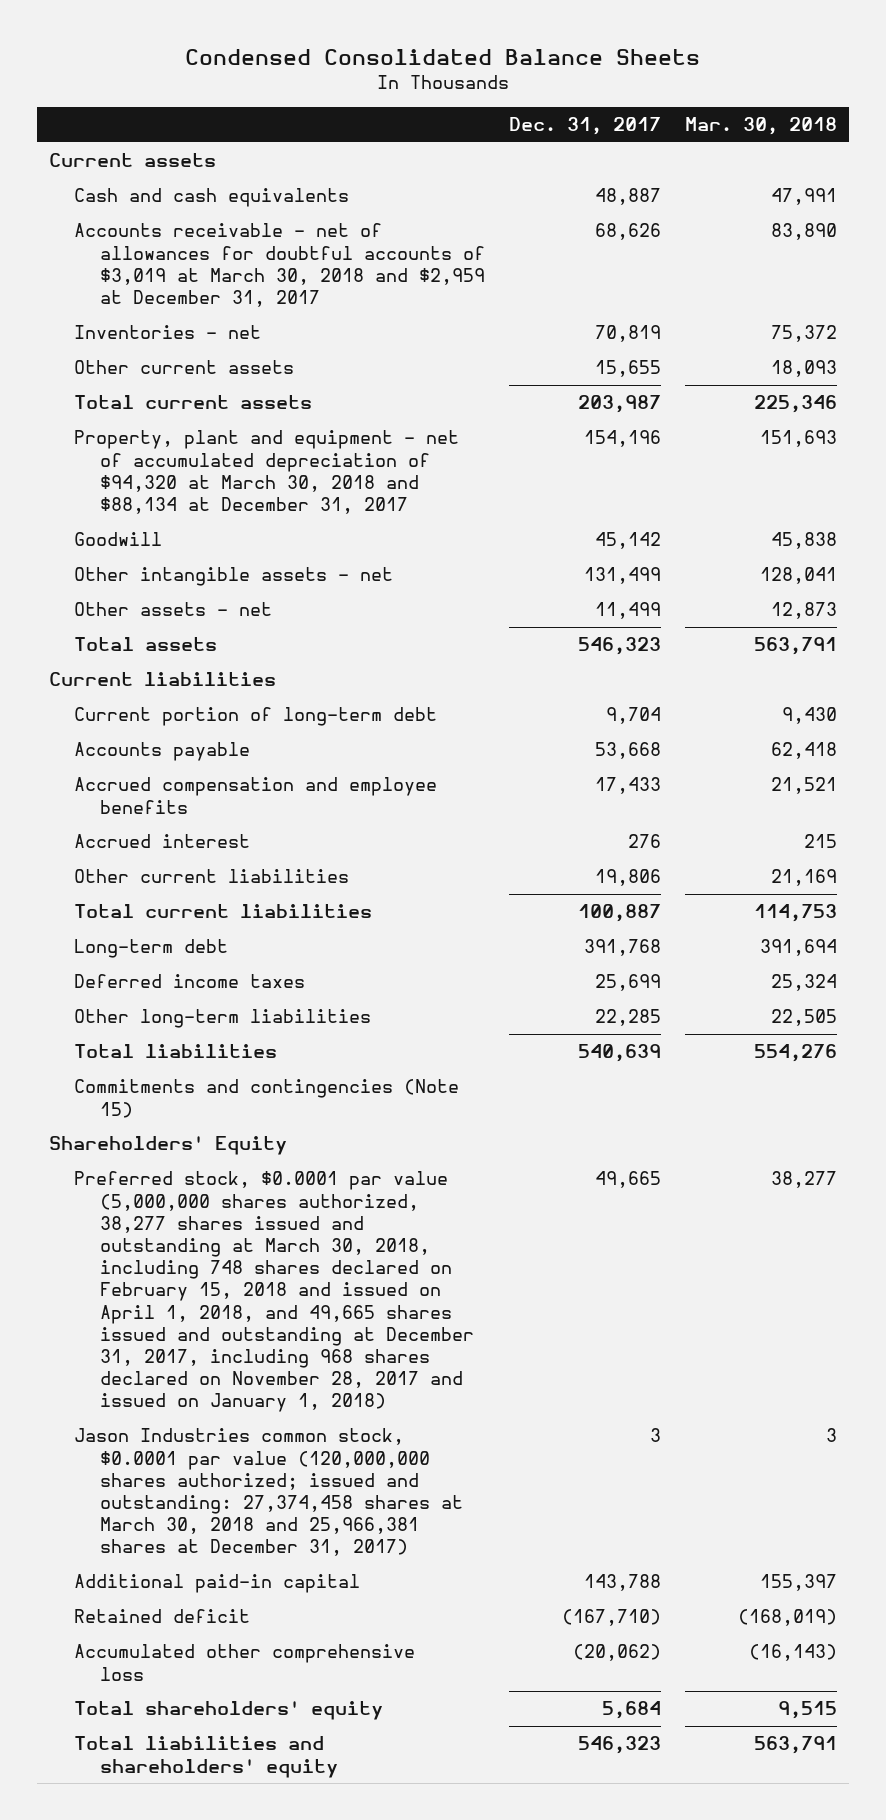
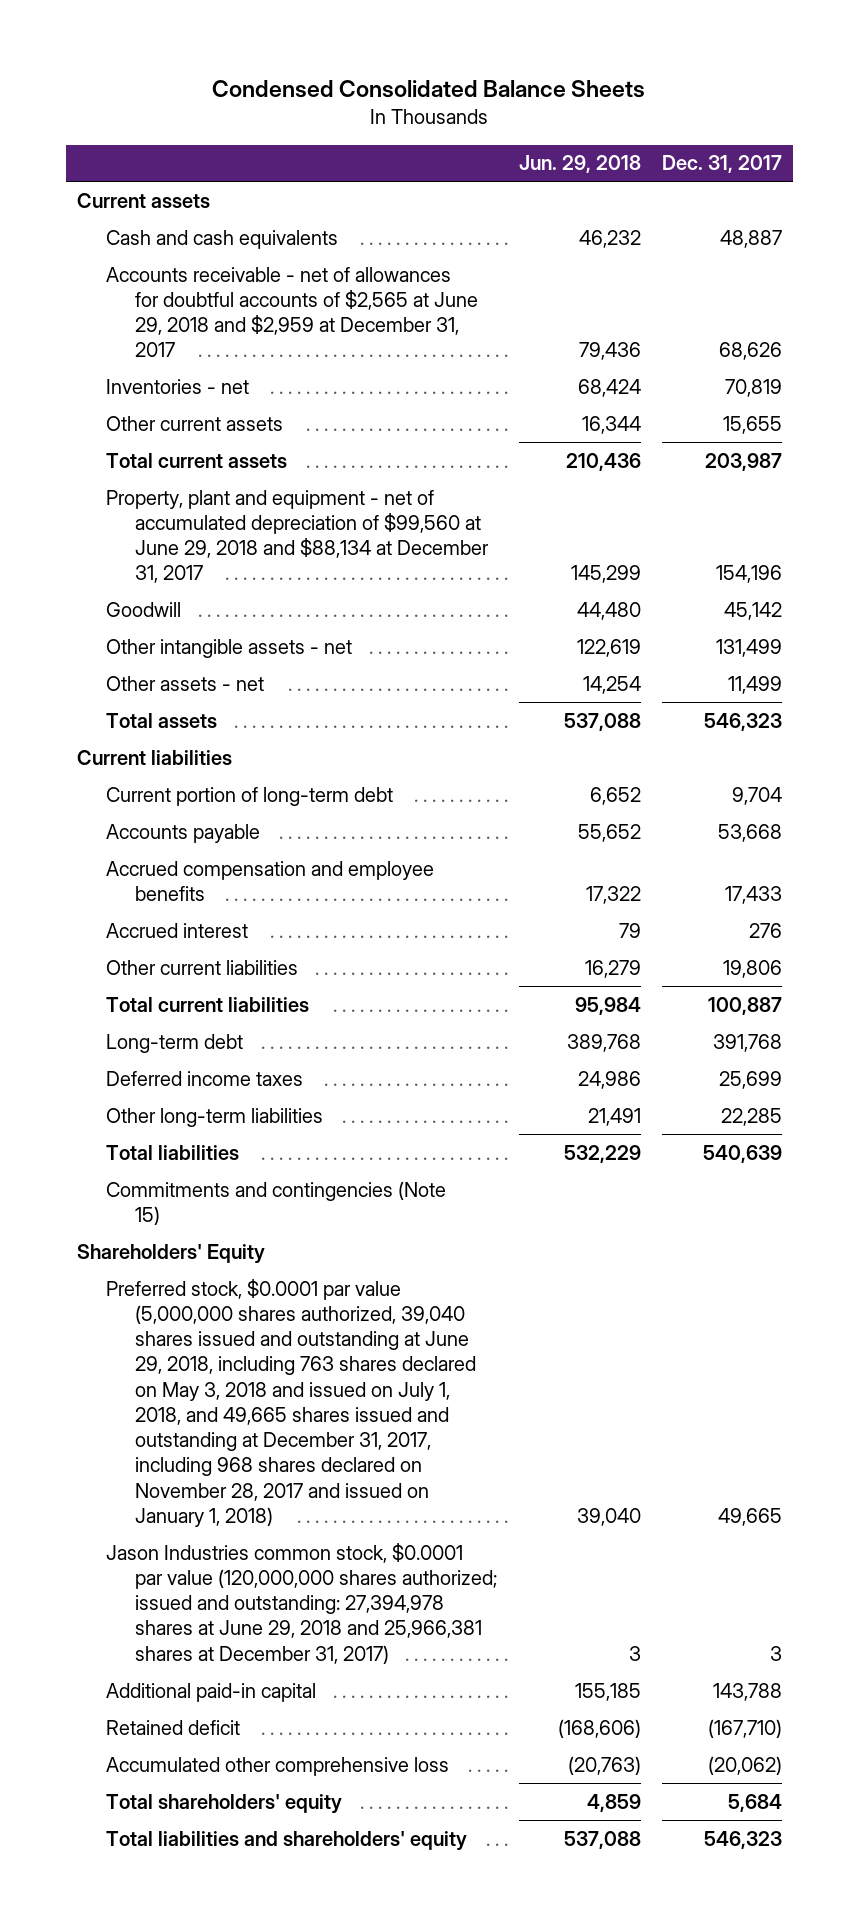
[684,117,837,136] Mar. 30, 2018 -> none
none -> [518,155,641,174] Jun. 29, 2018
[74,223,485,307] Accounts receivable - net of allowances for doubtful accounts of $3,019 at March 30, 2018 and $2,959 at December 31, 2017 -> [105,266,478,358] Accounts receivable - net of allowances for doubtful accounts of $2,565 at June 29, 2018 and $2,959 at December 31, 2017
[74,430,460,514] Property, plant and equipment - net of accumulated depreciation of $94,320 at March 30, 2018 and $88,134 at December 31, 2017 -> [105,489,489,584] Property, plant and equipment - net of accumulated depreciation of $99,560 at June 29, 2018 and $88,134 at December 31, 2017
[74,1171,474,1413] Preferred stock, $0.0001 par value (5,000,000 shares authorized, 38,277 shares issued and outstanding at March 30, 2018, including 748 shares declared on February 15, 2018 and issued on April 1, 2018, and 49,665 shares issued and outstanding at December 31, 2017, including 968 shares declared on November 28, 2017 and issued on January 1, 2018) -> [105,1278,476,1527] Preferred stock, $0.0001 par value (5,000,000 shares authorized, 39,040 shares issued and outstanding at June 29, 2018, including 763 shares declared on May 3, 2018 and issued on July 1, 2018, and 49,665 shares issued and outstanding at December 31, 2017, including 968 shares declared on November 28, 2017 and issued on January 1, 2018)
[74,1428,463,1557] Jason Industries common stock, $0.0001 par value (120,000,000 shares authorized; issued and outstanding: 27,374,458 shares at March 30, 2018 and 25,966,381 shares at December 31, 2017) -> [105,1542,497,1664] Jason Industries common stock, $0.0001 par value (120,000,000 shares authorized; issued and outstanding: 27,394,978 shares at June 29, 2018 and 25,966,381 shares at December 31, 2017)

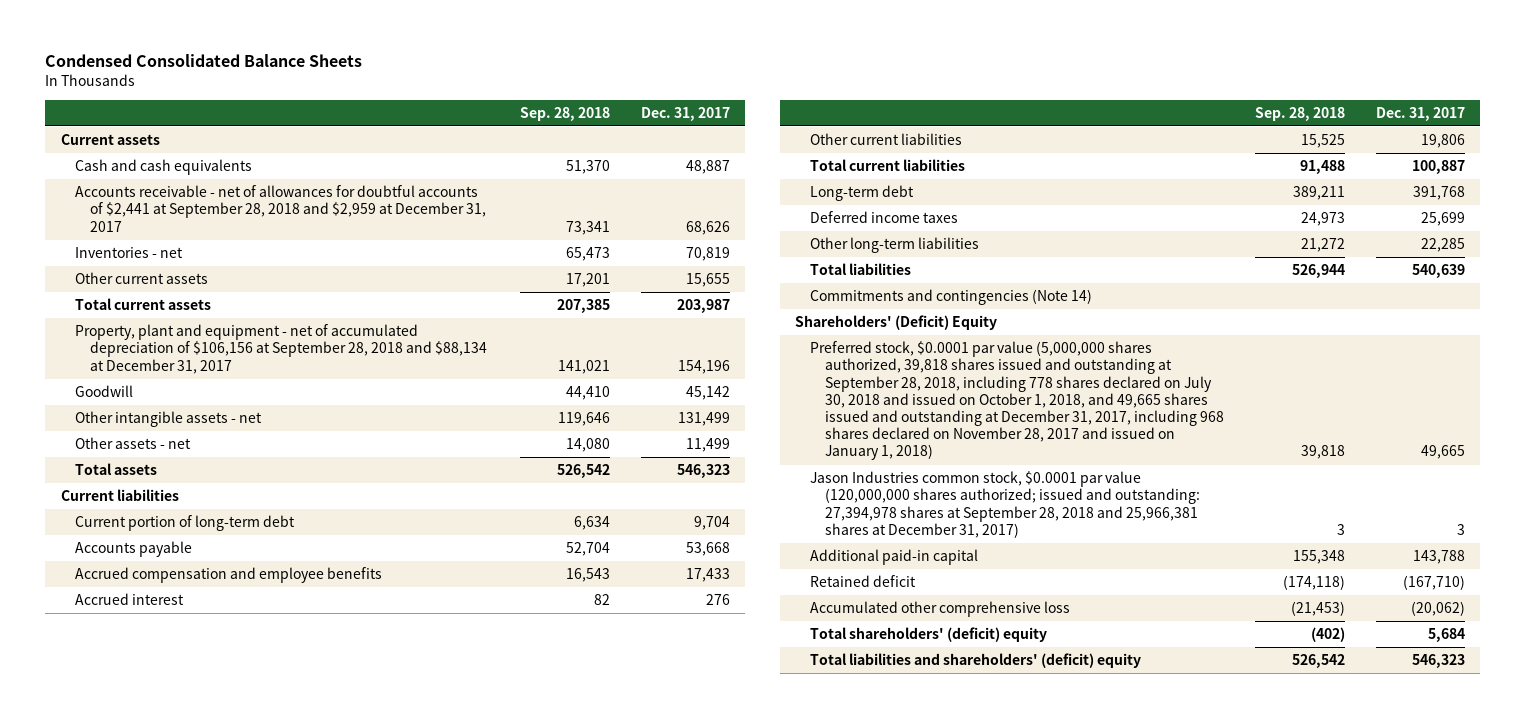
[518,155,641,174] Jun. 29, 2018 -> none
none -> [519,106,610,121] Sep. 28, 2018
[105,266,478,358] Accounts receivable - net of allowances for doubtful accounts of $2,565 at June 29, 2018 and $2,959 at December 31, 2017 -> [75,185,486,232] Accounts receivable - net of allowances for doubtful accounts of $2,441 at September 28, 2018 and $2,959 at December 31, 2017
[105,489,489,584] Property, plant and equipment - net of accumulated depreciation of $99,560 at June 29, 2018 and $88,134 at December 31, 2017 -> [75,324,487,374] Property, plant and equipment - net of accumulated depreciation of $106,156 at September 28, 2018 and $88,134 at December 31, 2017
[105,1180,446,1225] Commitments and contingencies (Note 15) -> [810,289,1093,306] Commitments and contingencies (Note 14)
[76,1243,265,1264] Shareholders' Equity -> [795,315,998,331] Shareholders' (Deficit) Equity
[105,1278,476,1527] Preferred stock, $0.0001 par value (5,000,000 shares authorized, 39,040 shares issued and outstanding at June 29, 2018, including 763 shares declared on May 3, 2018 and issued on July 1, 2018, and 49,665 shares issued and outstanding at December 31, 2017, including 968 shares declared on November 28, 2017 and issued on January 1, 2018) -> [810,341,1224,461] Preferred stock, $0.0001 par value (5,000,000 shares authorized, 39,818 shares issued and outstanding at September 28, 2018, including 778 shares declared on July 30, 2018 and issued on October 1, 2018, and 49,665 shares issued and outstanding at December 31, 2017, including 968 shares declared on November 28, 2017 and issued on January 1, 2018)
[105,1542,497,1664] Jason Industries common stock, $0.0001 par value (120,000,000 shares authorized; issued and outstanding: 27,394,978 shares at June 29, 2018 and 25,966,381 shares at December 31, 2017) -> [810,471,1200,538] Jason Industries common stock, $0.0001 par value (120,000,000 shares authorized; issued and outstanding: 27,394,978 shares at September 28, 2018 and 25,966,381 shares at December 31, 2017)
[105,1793,342,1814] Total shareholders' equity -> [810,627,1048,643] Total shareholders' (deficit) equity
[105,1830,467,1851] Total liabilities and shareholders' equity -> [810,653,1142,669] Total liabilities and shareholders' (deficit) equity

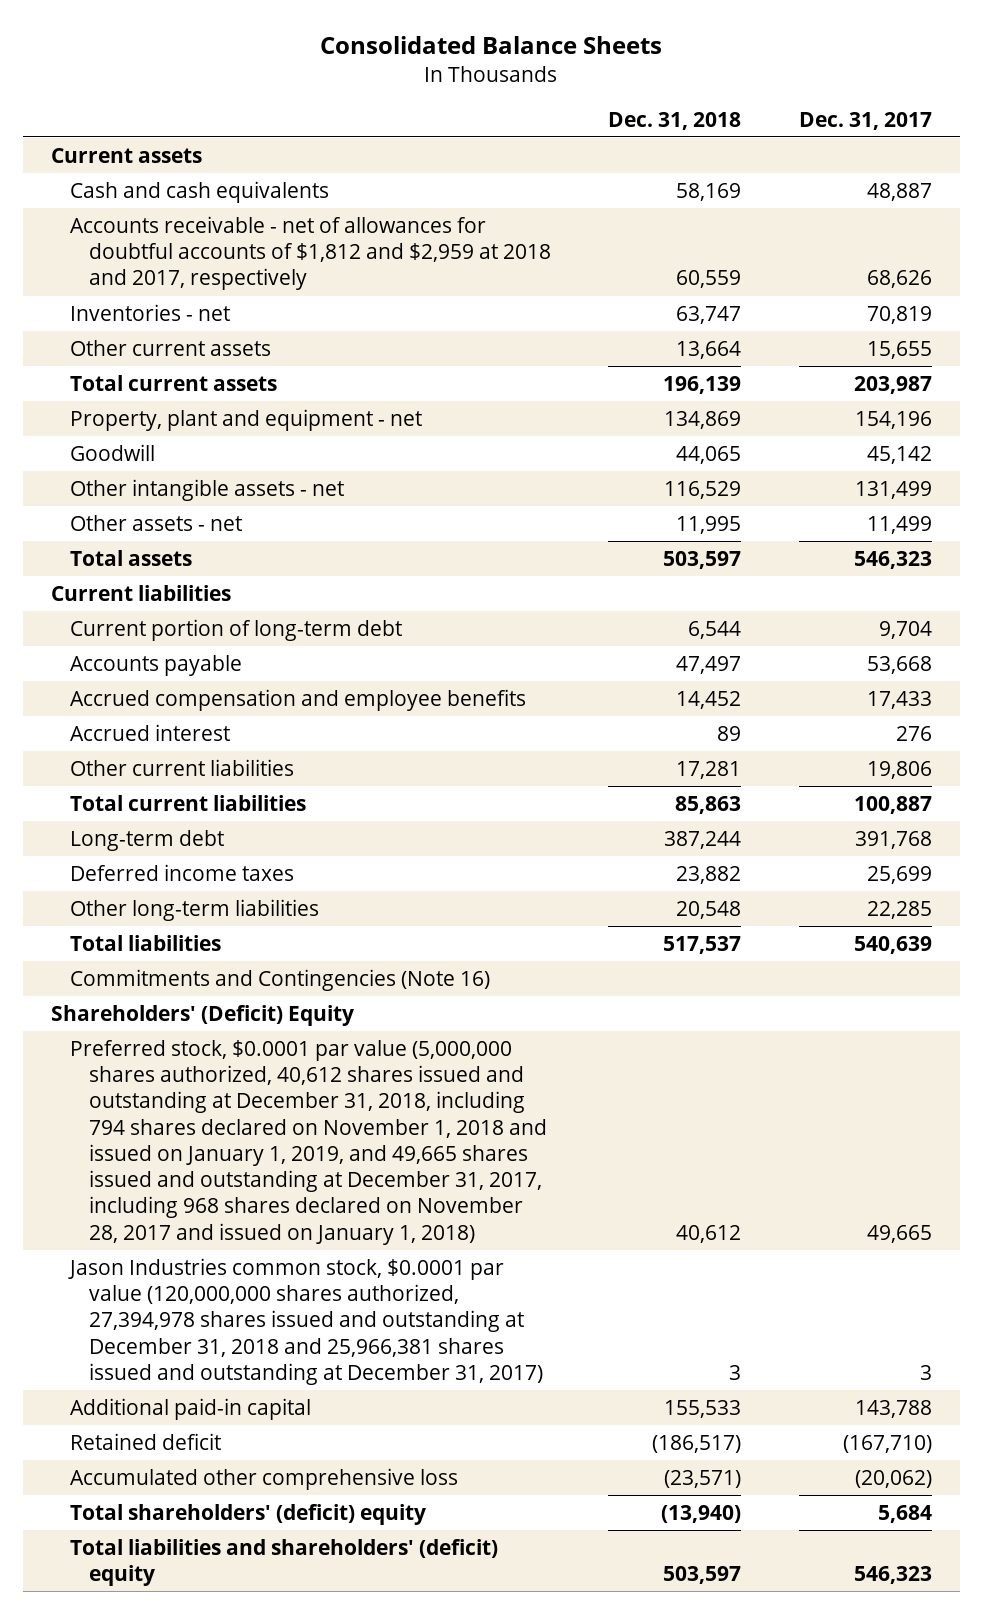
[45,53,363,67] Condensed Consolidated Balance Sheets -> [320,36,663,55] Consolidated Balance Sheets
[519,106,610,121] Sep. 28, 2018 -> none
none -> [608,111,742,130] Dec. 31, 2018
[75,185,486,232] Accounts receivable - net of allowances for doubtful accounts of $2,441 at September 28, 2018 and $2,959 at December 31, 2017 -> [70,215,552,291] Accounts receivable - net of allowances for doubtful accounts of $1,812 and $2,959 at 2018 and 2017, respectively
[75,324,487,374] Property, plant and equipment - net of accumulated depreciation of $106,156 at September 28, 2018 and $88,134 at December 31, 2017 -> [70,408,423,431] Property, plant and equipment - net
[810,289,1093,306] Commitments and contingencies (Note 14) -> [70,968,491,991] Commitments and Contingencies (Note 16)
[810,341,1224,461] Preferred stock, $0.0001 par value (5,000,000 shares authorized, 39,818 shares issued and outstanding at September 28, 2018, including 778 shares declared on July 30, 2018 and issued on October 1, 2018, and 49,665 shares issued and outstanding at December 31, 2017, including 968 shares declared on November 28, 2017 and issued on January 1, 2018) -> [70,1039,548,1245] Preferred stock, $0.0001 par value (5,000,000 shares authorized, 40,612 shares issued and outstanding at December 31, 2018, including 794 shares declared on November 1, 2018 and issued on January 1, 2019, and 49,665 shares issued and outstanding at December 31, 2017, including 968 shares declared on November 28, 2017 and issued on January 1, 2018)
[810,471,1200,538] Jason Industries common stock, $0.0001 par value (120,000,000 shares authorized; issued and outstanding: 27,394,978 shares at September 28, 2018 and 25,966,381 shares at December 31, 2017) -> [68,1257,544,1385] Jason Industries common stock, $0.0001 par value (120,000,000 shares authorized, 27,394,978 shares issued and outstanding at December 31, 2018 and 25,966,381 shares issued and outstanding at December 31, 2017)

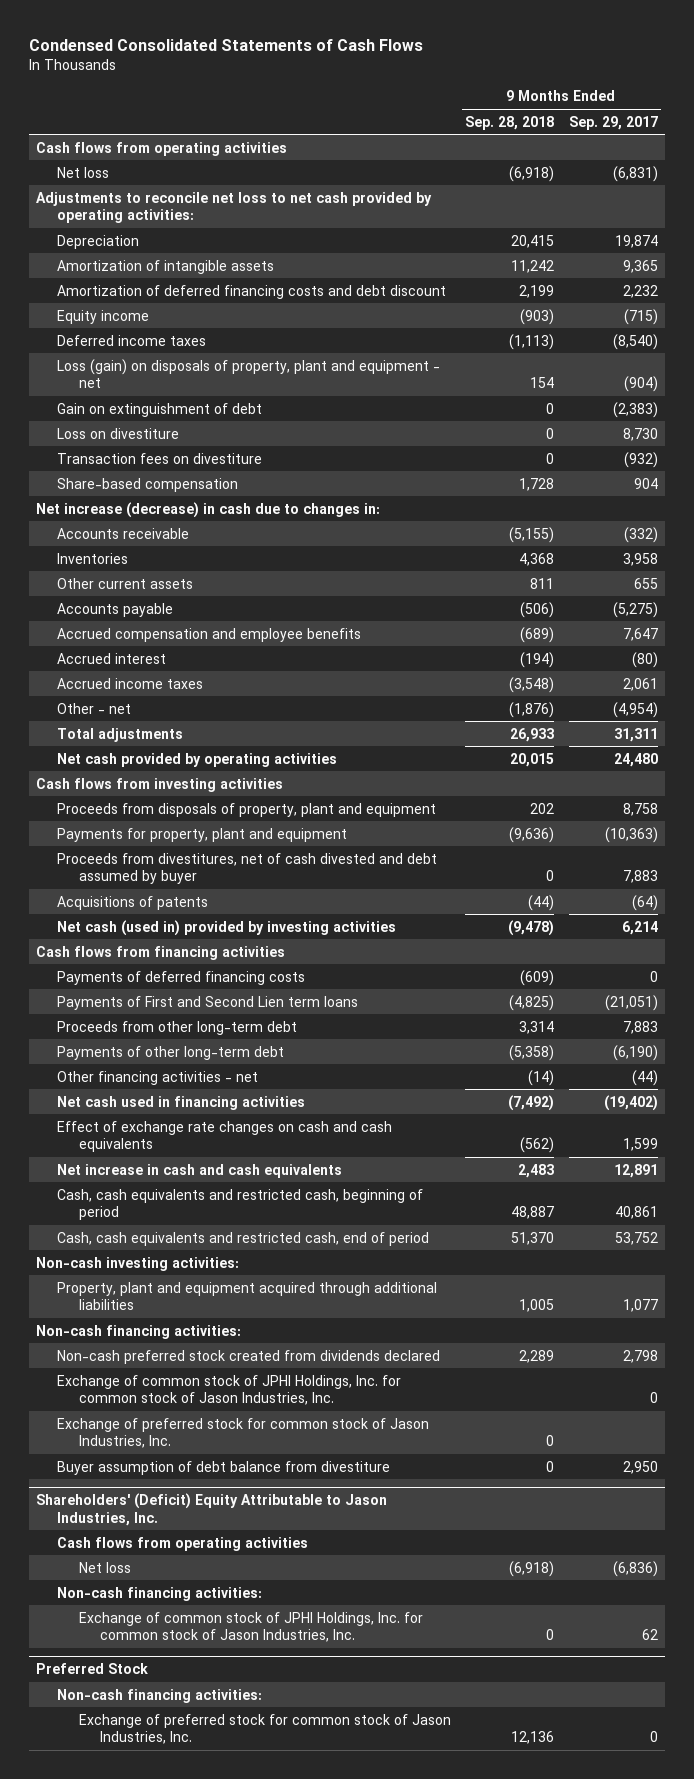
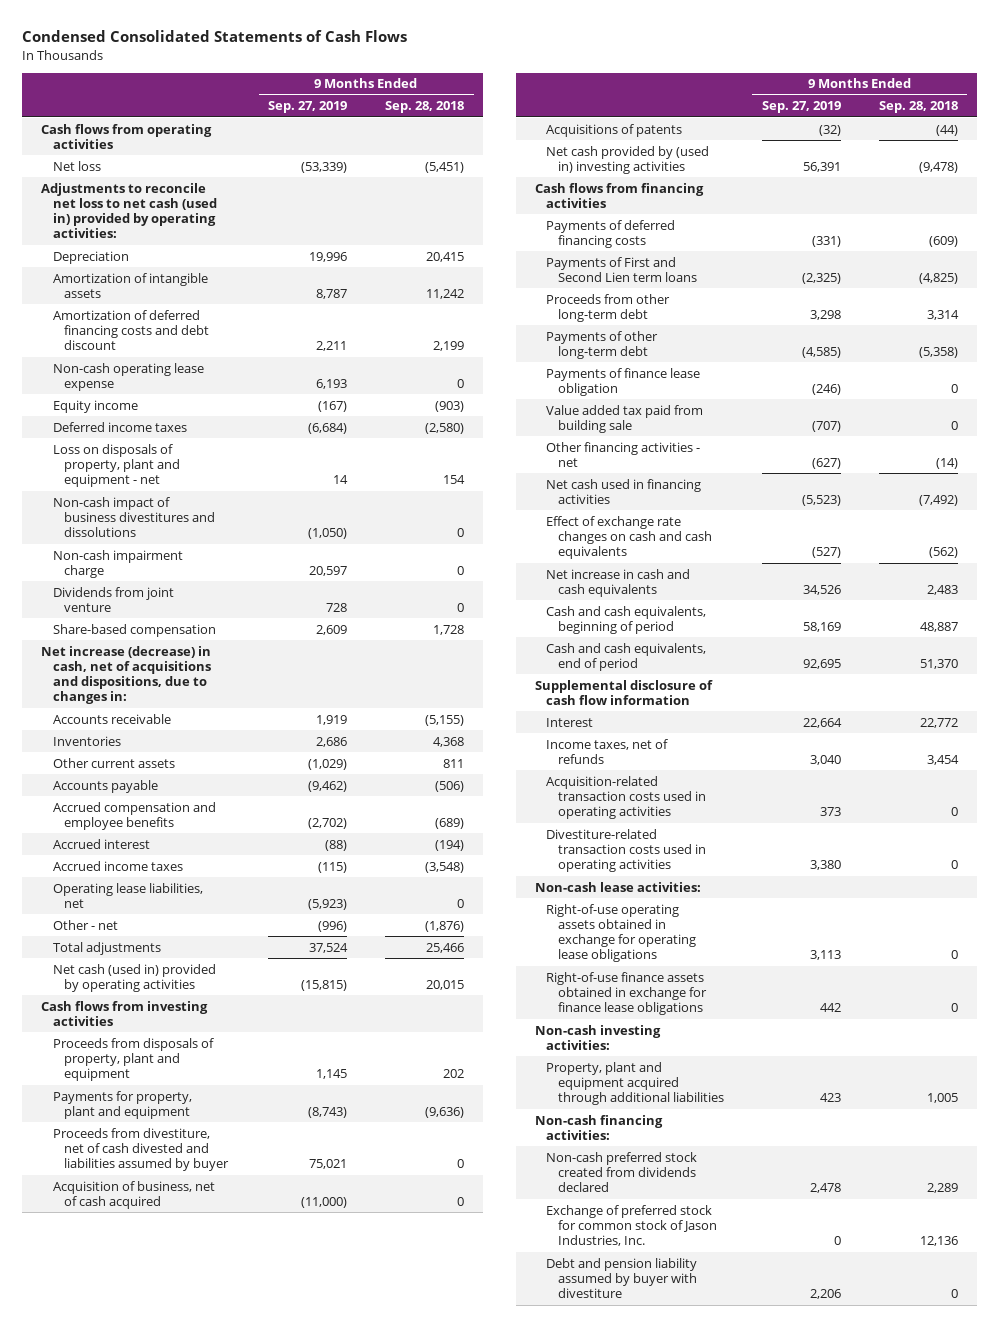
[568,115,658,130] Sep. 29, 2017 -> none
none -> [268,101,348,114] Sep. 27, 2019
[509,165,555,182] (6,918) -> [425,161,465,173] (5,451)
[35,191,432,224] Adjustments to reconcile net loss to net cash provided by operating activities: -> [41,182,217,239] Adjustments to reconcile net loss to net cash (used in) provided by operating activities:
none -> [52,362,204,391] Non-cash operating lease expense
[57,402,263,417] Gain on extinguishment of debt -> none
[57,427,180,439] Loss on divestiture -> none
[57,452,263,464] Transaction fees on divestiture -> none
[509,333,555,350] (1,113) -> [425,422,465,434] (2,580)
[57,358,441,389] Loss (gain) on disposals of property, plant and equipment - net -> [52,443,181,488] Loss on disposals of property, plant and equipment - net
none -> [52,496,216,538] Non-cash impact of business divestitures and dissolutions
none -> [52,549,183,578] Non-cash impairment charge
none -> [52,586,174,612] Dividends from joint venture
[35,501,380,518] Net increase (decrease) in cash due to changes in: -> [41,645,212,705] Net increase (decrease) in cash, net of acquisitions and dispositions, due to changes in:
none -> [52,882,203,908] Operating lease liabilities, net
[510,727,555,742] 26,933 -> [426,942,465,953] 25,466
[57,752,338,767] Net cash provided by operating activities -> [52,963,216,992] Net cash (used in) provided by operating activities
[57,852,438,885] Proceeds from divestitures, net of cash divested and debt assumed by buyer -> [52,1127,230,1172] Proceeds from divestiture, net of cash divested and liabilities assumed by buyer
none -> [52,1180,215,1209] Acquisition of business, net of cash acquired
[57,919,397,936] Net cash (used in) provided by investing activities -> [546,145,710,174] Net cash provided by (used in) investing activities
none -> [546,367,701,396] Payments of finance lease obligation
none -> [546,404,704,433] Value added tax paid from building sale
[57,1188,424,1221] Cash, cash equivalents and restricted cash, beginning of period -> [546,605,707,634] Cash and cash equivalents, beginning of period
[57,1231,430,1246] Cash, cash equivalents and restricted cash, end of period -> [546,642,707,671] Cash and cash equivalents, end of period
none -> [534,679,713,705] Supplemental disclosure of cash flow information
none -> [546,717,594,727] Interest
none -> [546,738,669,764] Income taxes, net of refunds
none -> [546,775,706,820] Acquisition-related transaction costs used in operating activities
none -> [546,828,706,873] Divestiture-related transaction costs used in operating activities
none -> [534,881,701,892] Non-cash lease activities:
none -> [546,903,696,963] Right-of-use operating assets obtained in exchange for operating lease obligations
none -> [546,971,707,1016] Right-of-use finance assets obtained in exchange for finance lease obligations
[57,1374,402,1406] Exchange of common stock of JPHI Holdings, Inc. for common stock of Jason Industries, Inc. -> none
[57,1417,430,1449] Exchange of preferred stock for common stock of Jason Industries, Inc. -> none
[57,1460,391,1475] Buyer assumption of debt balance from divestiture -> none
[35,1493,387,1526] Shareholders' (Deficit) Equity Attributable to Jason Industries, Inc. -> none
[57,1536,309,1551] Cash flows from operating activities -> none
[78,1561,131,1573] Net loss -> none
[57,1586,263,1601] Non-cash financing activities: -> none
[78,1611,423,1643] Exchange of common stock of JPHI Holdings, Inc. for common stock of Jason Industries, Inc. -> none
[35,1663,148,1675] Preferred Stock -> none
[57,1688,263,1703] Non-cash financing activities: -> none
none -> [546,1257,698,1299] Debt and pension liability assumed by buyer with divestiture

